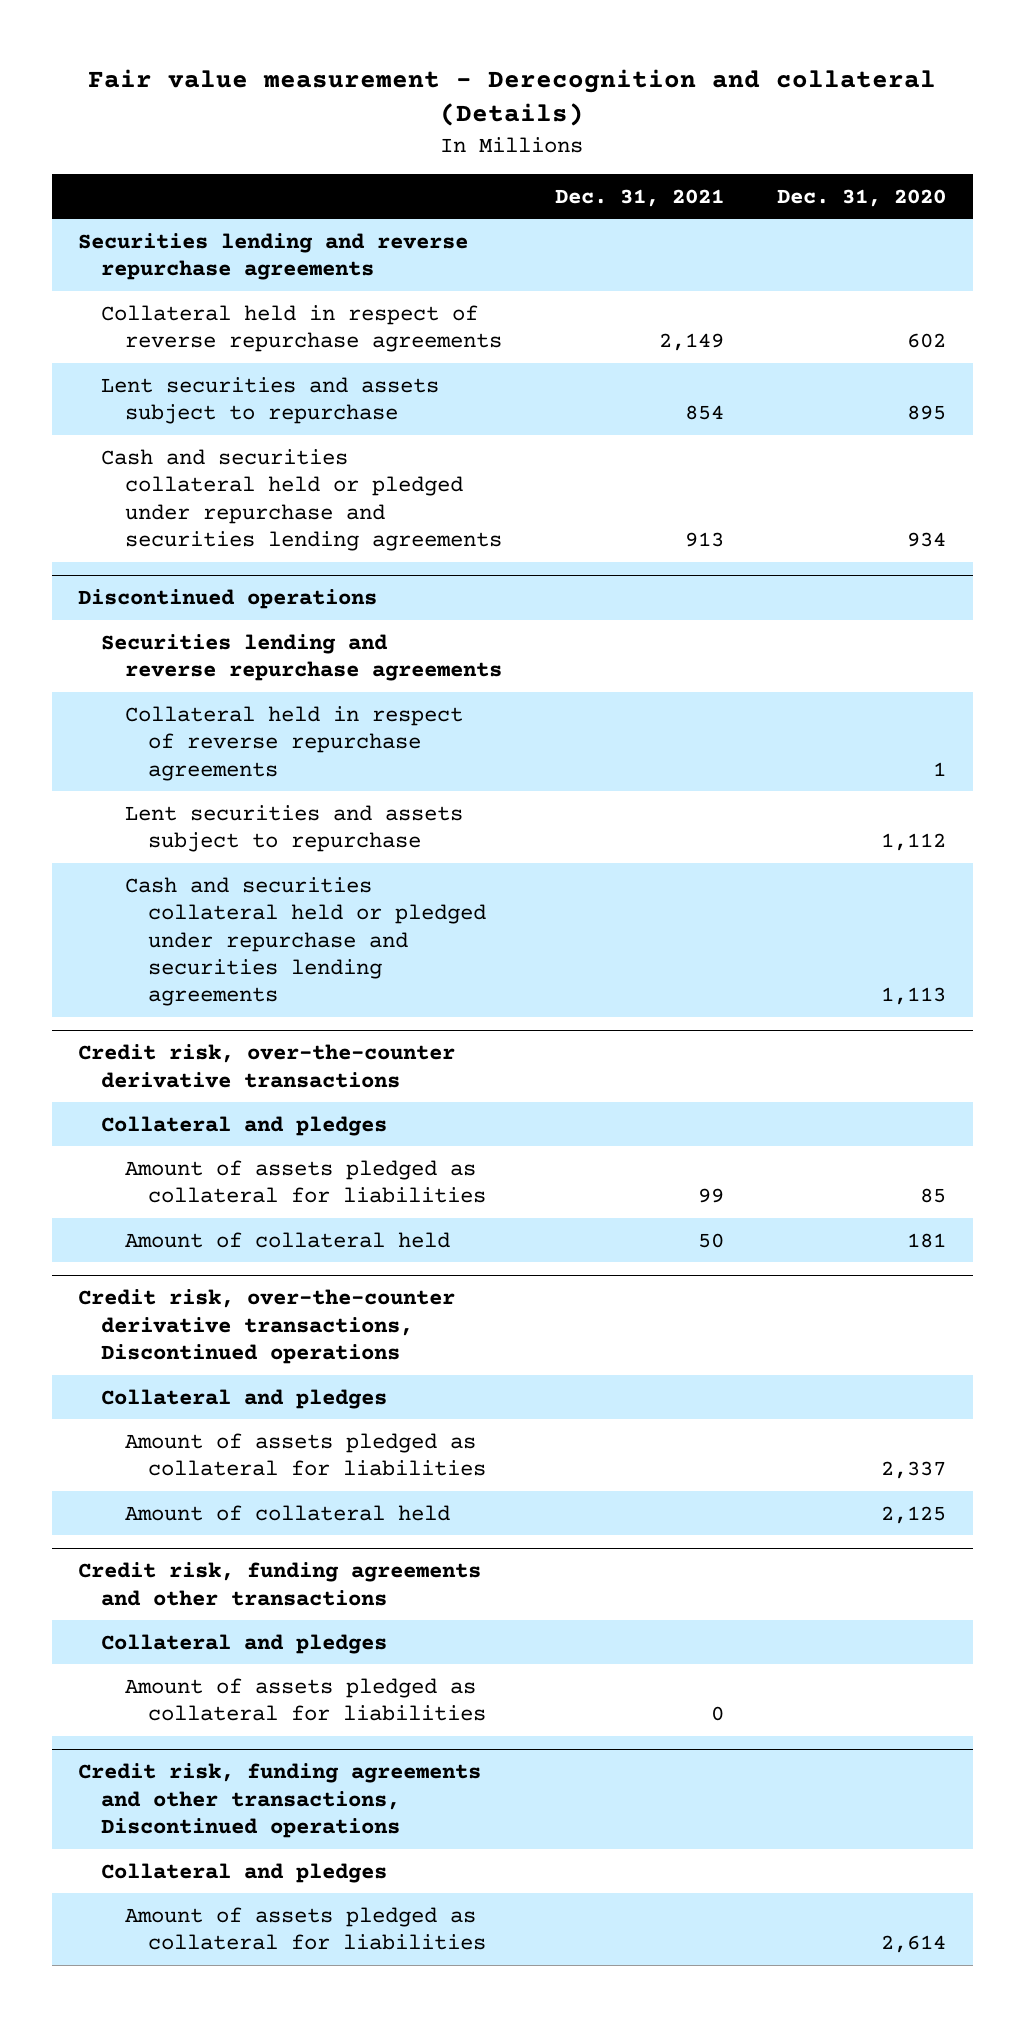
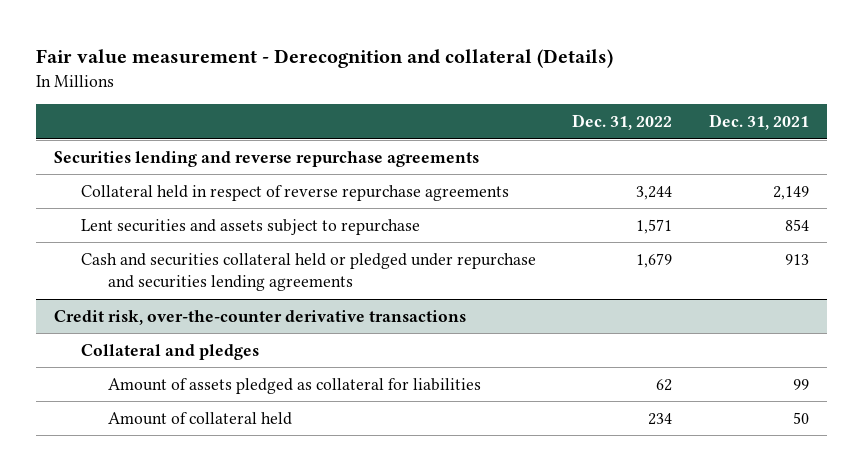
[776,188,946,207] Dec. 31, 2020 -> none
none -> [572,114,673,131] Dec. 31, 2022
[78,589,378,610] Discontinued operations -> none
[101,633,502,682] Securities lending and reverse repurchase agreements -> none
[124,705,463,781] Collateral held in respect of reverse repurchase agreements -> none
[124,804,463,853] Lent securities and assets subject to repurchase -> none
[124,876,486,1007] Cash and securities collateral held or pledged under repurchase and securities lending agreements -> none
[78,1289,456,1365] Credit risk, over-the-counter derivative transactions, Discontinued operations -> none
[101,1388,388,1409] Collateral and pledges -> none
[124,1432,486,1477] Amount of assets pledged as collateral for liabilities -> none
[124,1504,450,1521] Amount of collateral held -> none
[78,1562,482,1606] Credit risk, funding agreements and other transactions -> none
[101,1633,388,1654] Collateral and pledges -> none
[124,1677,486,1722] Amount of assets pledged as collateral for liabilities -> none
[78,1763,482,1839] Credit risk, funding agreements and other transactions, Discontinued operations -> none
[101,1862,388,1883] Collateral and pledges -> none
[124,1906,486,1951] Amount of assets pledged as collateral for liabilities -> none

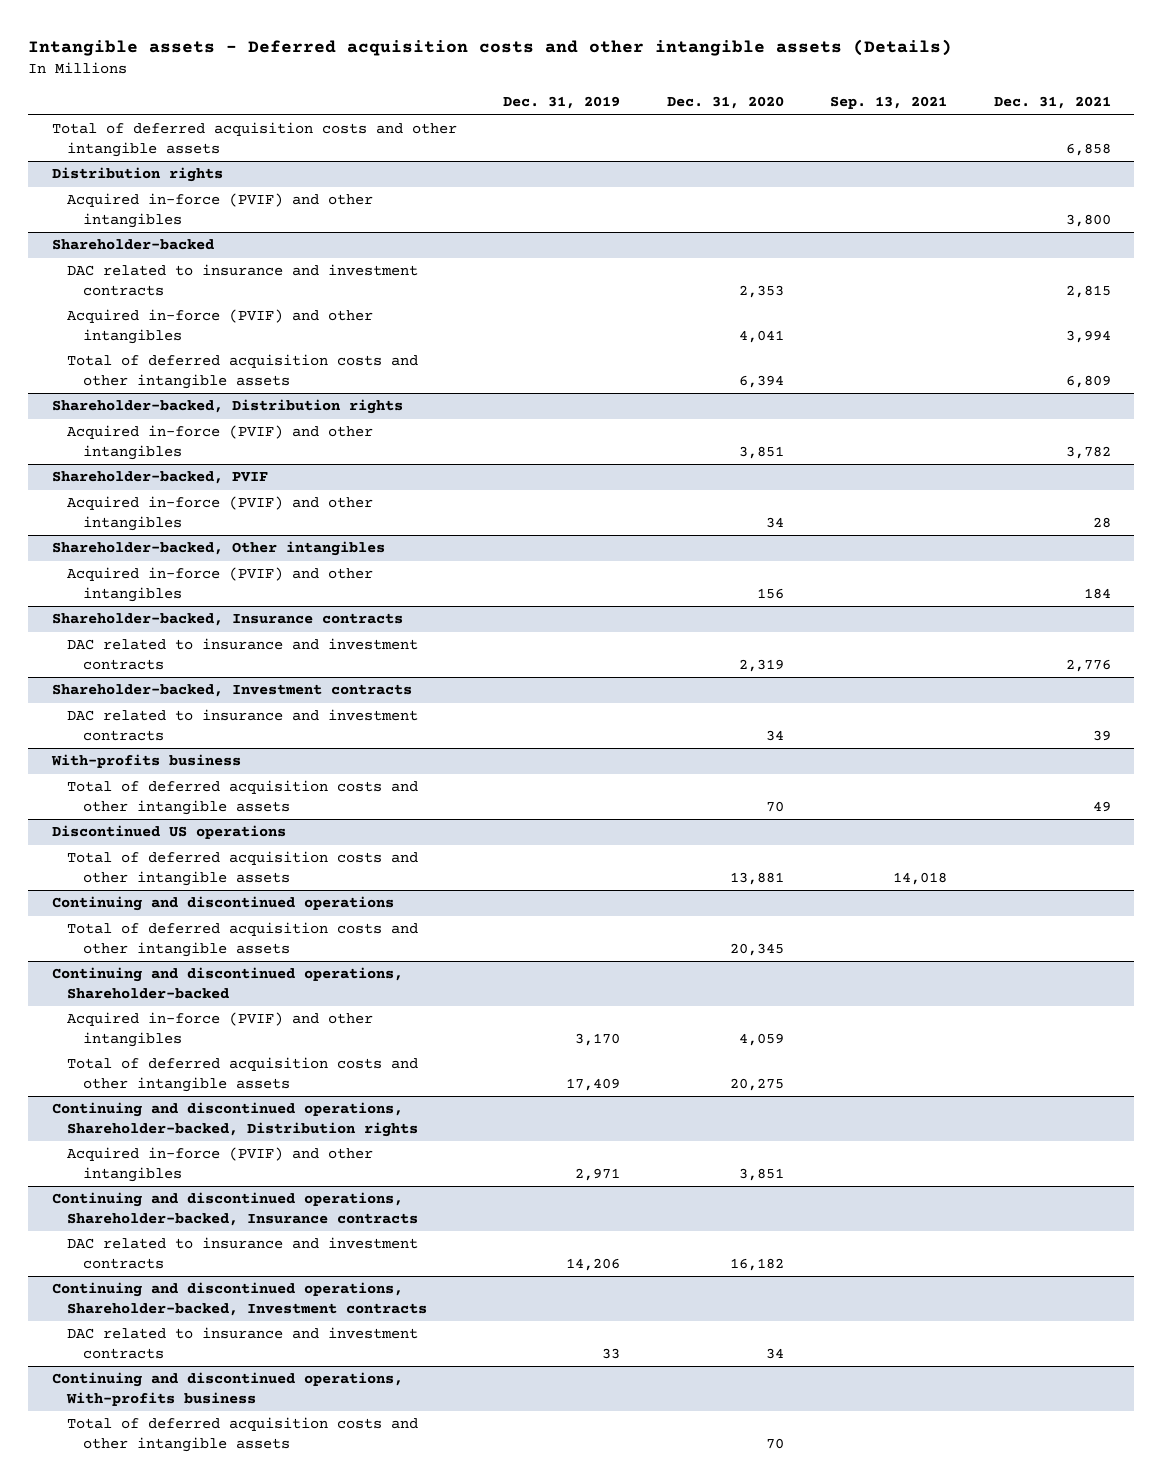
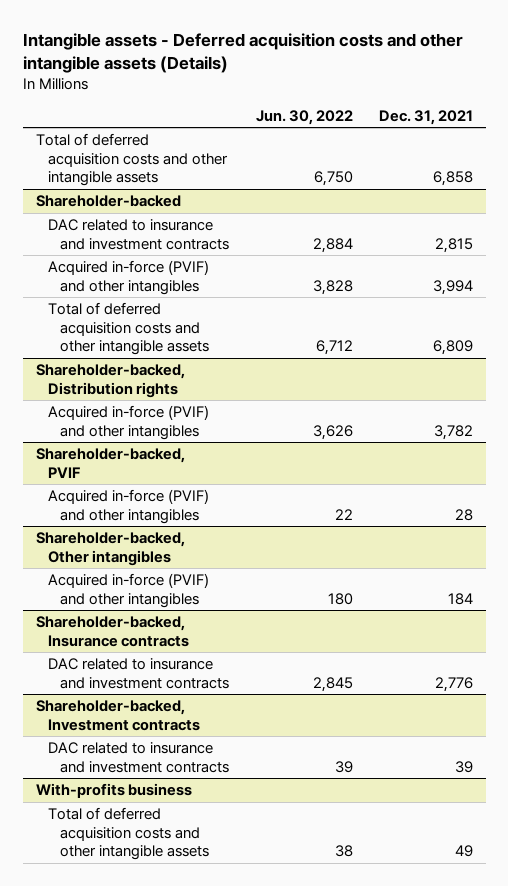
[503,96,621,110] Dec. 31, 2019 -> none
[666,96,784,110] Dec. 31, 2020 -> none
[830,96,948,110] Sep. 13, 2021 -> none
none -> [255,109,353,125] Jun. 30, 2022
[51,167,223,183] Distribution rights -> none
[67,193,374,228] Acquired in-force (PVIF) and other intangibles -> none
[51,825,286,840] Discontinued US operations -> none
[67,851,419,886] Total of deferred acquisition costs and other intangible assets -> none
[51,896,394,912] Continuing and discontinued operations -> none
[67,922,419,957] Total of deferred acquisition costs and other intangible assets -> none
[51,967,403,999] Continuing and discontinued operations, Shareholder-backed -> none
[67,1012,374,1047] Acquired in-force (PVIF) and other intangibles -> none
[67,1057,419,1092] Total of deferred acquisition costs and other intangible assets -> none
[51,1102,419,1137] Continuing and discontinued operations, Shareholder-backed, Distribution rights -> none
[67,1147,374,1182] Acquired in-force (PVIF) and other intangibles -> none
[51,1192,419,1226] Continuing and discontinued operations, Shareholder-backed, Insurance contracts -> none
[67,1237,419,1269] DAC related to insurance and investment contracts -> none
[51,1282,428,1316] Continuing and discontinued operations, Shareholder-backed, Investment contracts -> none
[67,1327,419,1359] DAC related to insurance and investment contracts -> none
[51,1372,403,1406] Continuing and discontinued operations, With-profits business -> none
[67,1417,419,1452] Total of deferred acquisition costs and other intangible assets -> none

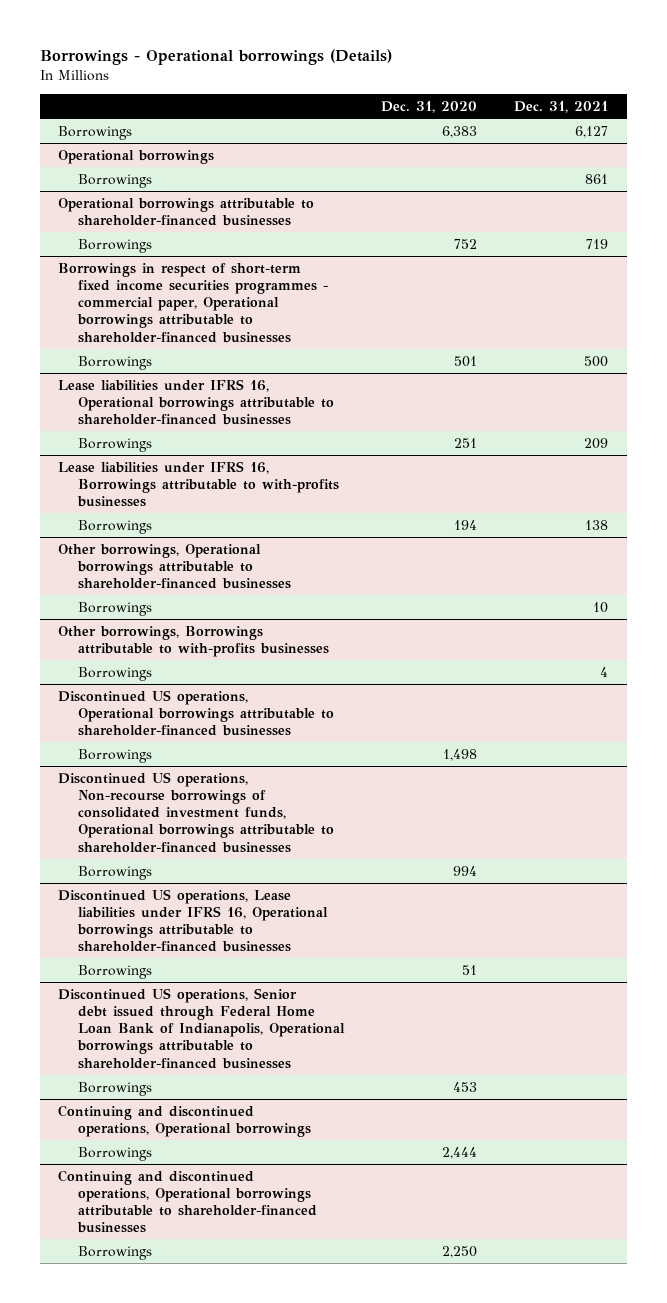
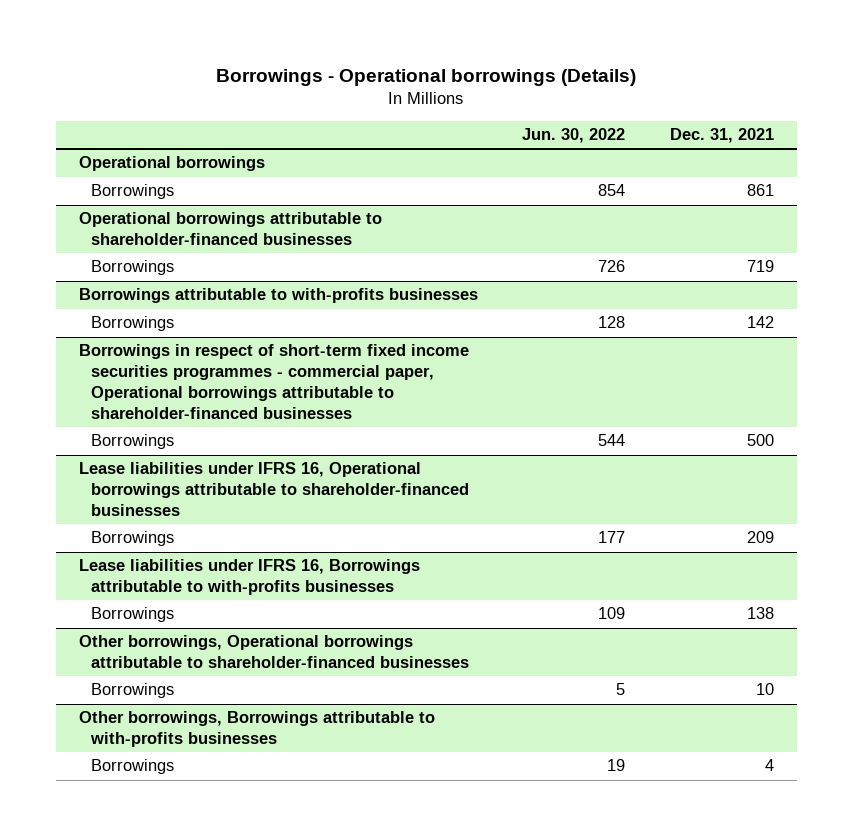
[381,101,478,114] Dec. 31, 2020 -> none
none -> [522,128,626,144] Jun. 30, 2022
[58,125,133,140] Borrowings -> none
none -> [78,288,478,304] Borrowings attributable to with-profits businesses
none -> [91,316,175,332] Borrowings
[58,689,335,737] Discontinued US operations, Operational borrowings attributable to shareholder-financed businesses -> none
[78,748,153,763] Borrowings -> none
[58,771,335,853] Discontinued US operations, Non-recourse borrowings of consolidated investment funds, Operational borrowings attributable to shareholder-financed businesses -> none
[78,865,153,880] Borrowings -> none
[58,888,329,953] Discontinued US operations, Lease liabilities under IFRS 16, Operational borrowings attributable to shareholder-financed businesses -> none
[78,964,153,979] Borrowings -> none
[58,987,346,1069] Discontinued US operations, Senior debt issued through Federal Home Loan Bank of Indianapolis, Operational borrowings attributable to shareholder-financed businesses -> none
[78,1081,153,1096] Borrowings -> none
[58,1104,312,1137] Continuing and discontinued operations, Operational borrowings -> none
[78,1146,153,1161] Borrowings -> none
[58,1169,318,1234] Continuing and discontinued operations, Operational borrowings attributable to shareholder-financed businesses -> none
[78,1245,153,1260] Borrowings -> none

